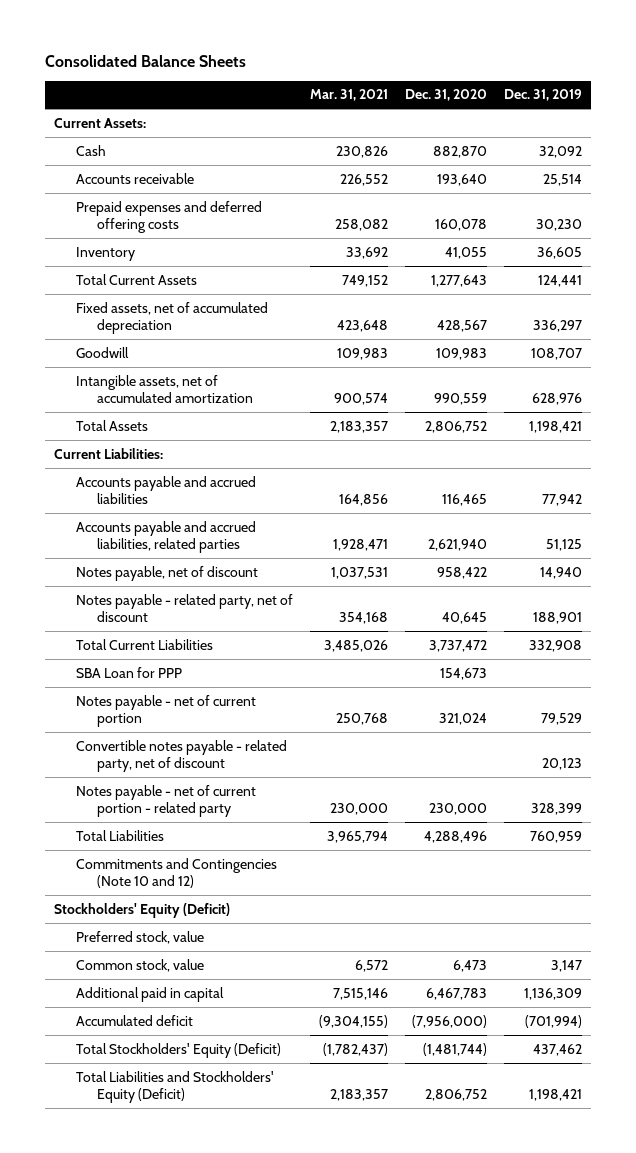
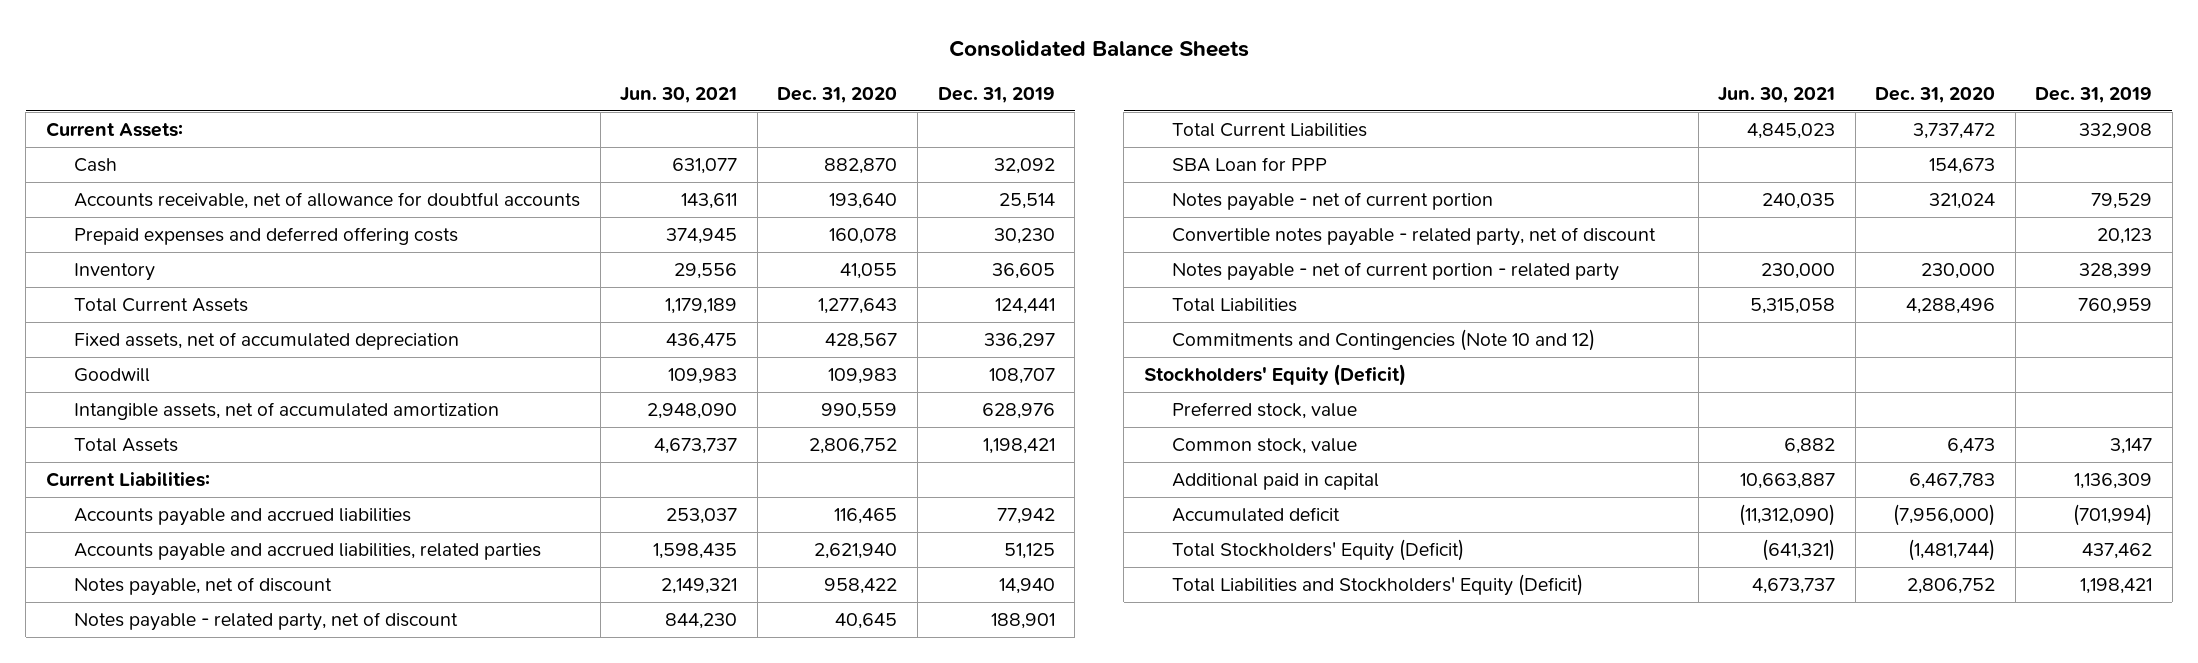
[309,89,388,102] Mar. 31, 2021 -> none
none -> [620,87,738,104] Jun. 30, 2021
[75,172,194,184] Accounts receivable -> [74,192,581,210] Accounts receivable, net of allowance for doubtful accounts

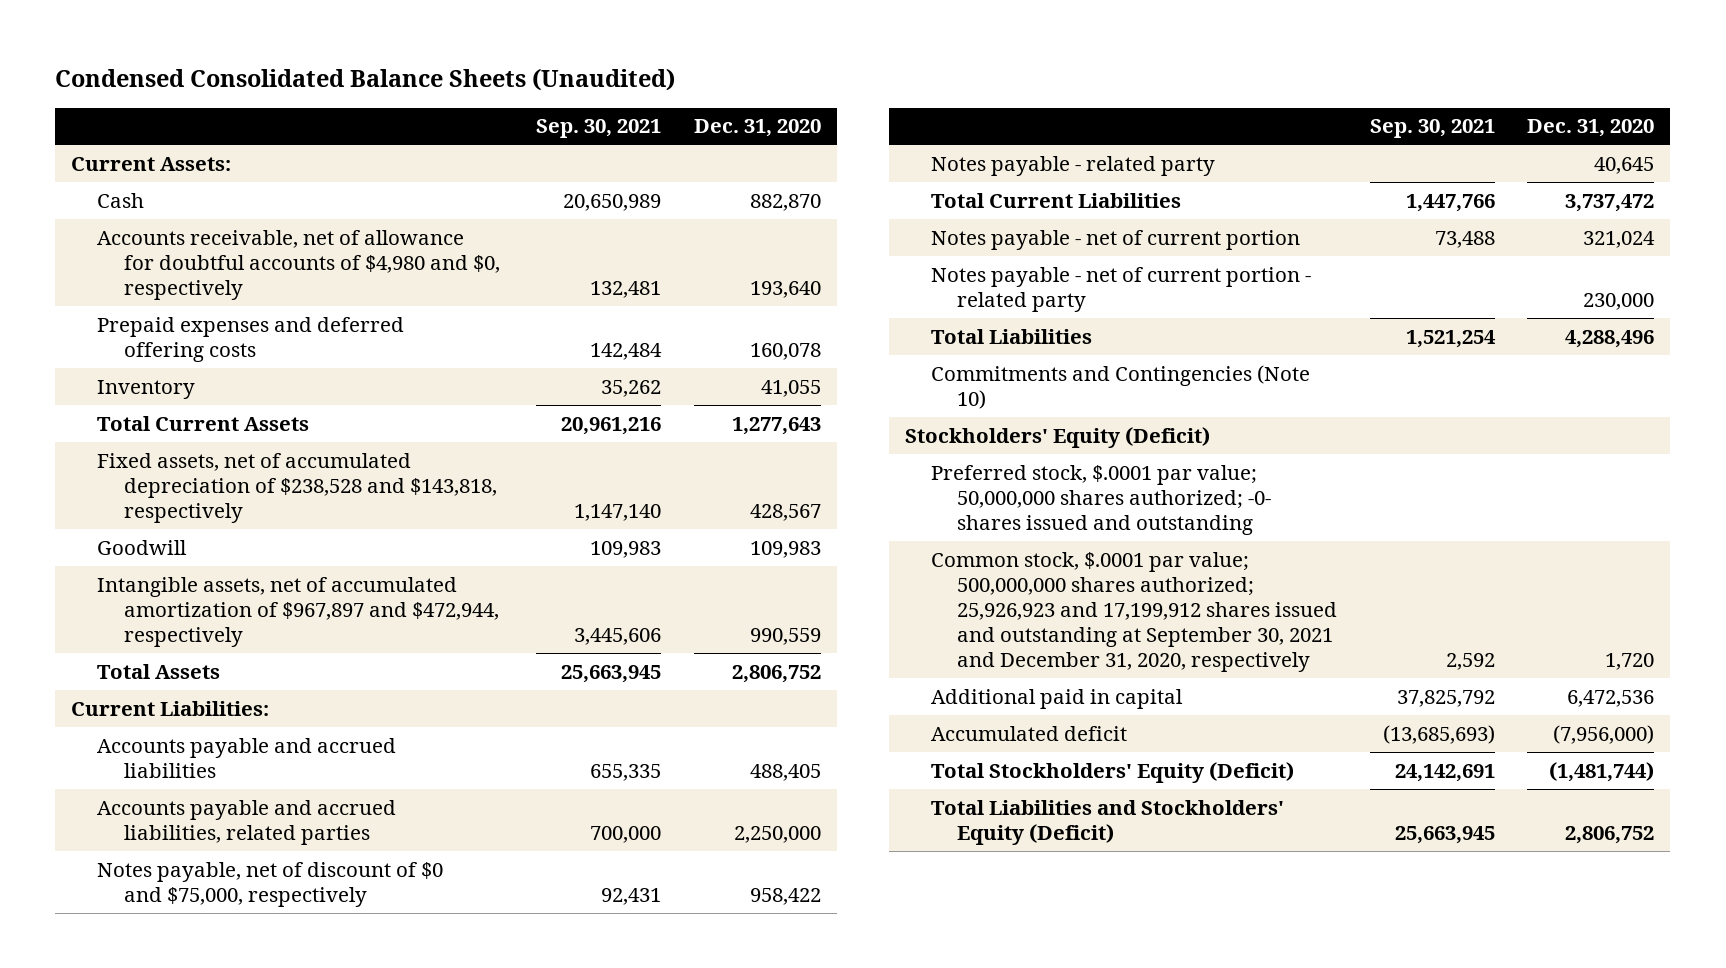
[949,40,1250,58] Consolidated Balance Sheets -> [55,67,676,91] Condensed Consolidated Balance Sheets (Unaudited)
[620,87,738,104] Jun. 30, 2021 -> none
[937,87,1055,104] Dec. 31, 2019 -> none
none -> [536,119,662,139] Sep. 30, 2021
[74,192,581,210] Accounts receivable, net of allowance for doubtful accounts -> [97,229,500,300] Accounts receivable, net of allowance for doubtful accounts of $4,980 and $0, respectively
[74,332,460,351] Fixed assets, net of accumulated depreciation -> [97,452,497,523] Fixed assets, net of accumulated depreciation of $238,528 and $143,818, respectively
[74,402,500,421] Intangible assets, net of accumulated amortization -> [97,576,499,647] Intangible assets, net of accumulated amortization of $967,897 and $472,944, respectively
[834,508,898,525] 116,465 -> [749,763,821,781] 488,405
[814,543,898,560] 2,621,940 -> [733,825,821,843] 2,250,000
[74,577,333,597] Notes payable, net of discount -> [97,861,444,907] Notes payable, net of discount of $0 and $75,000, respectively
[74,612,459,632] Notes payable - related party, net of discount -> [930,155,1215,176] Notes payable - related party
[1172,157,1328,173] SBA Loan for PPP -> none
[1172,227,1657,247] Convertible notes payable - related party, net of discount -> none
[1172,329,1596,352] Commitments and Contingencies (Note 10 and 12) -> [930,364,1310,409] Commitments and Contingencies (Note 10)
[1172,438,1358,455] Common stock, value -> none
[1172,402,1358,420] Preferred stock, value -> [930,464,1272,535] Preferred stock, $.0001 par value; 50,000,000 shares authorized; -0- shares issued and outstanding
none -> [930,551,1338,672] Common stock, $.0001 par value; 500,000,000 shares authorized; 25,926,923 and 17,199,912 shares issued and outstanding at September 30, 2021 and December 31, 2020, respectively
[1909,473,1996,490] 6,467,783 -> [1567,689,1655,707] 6,472,536

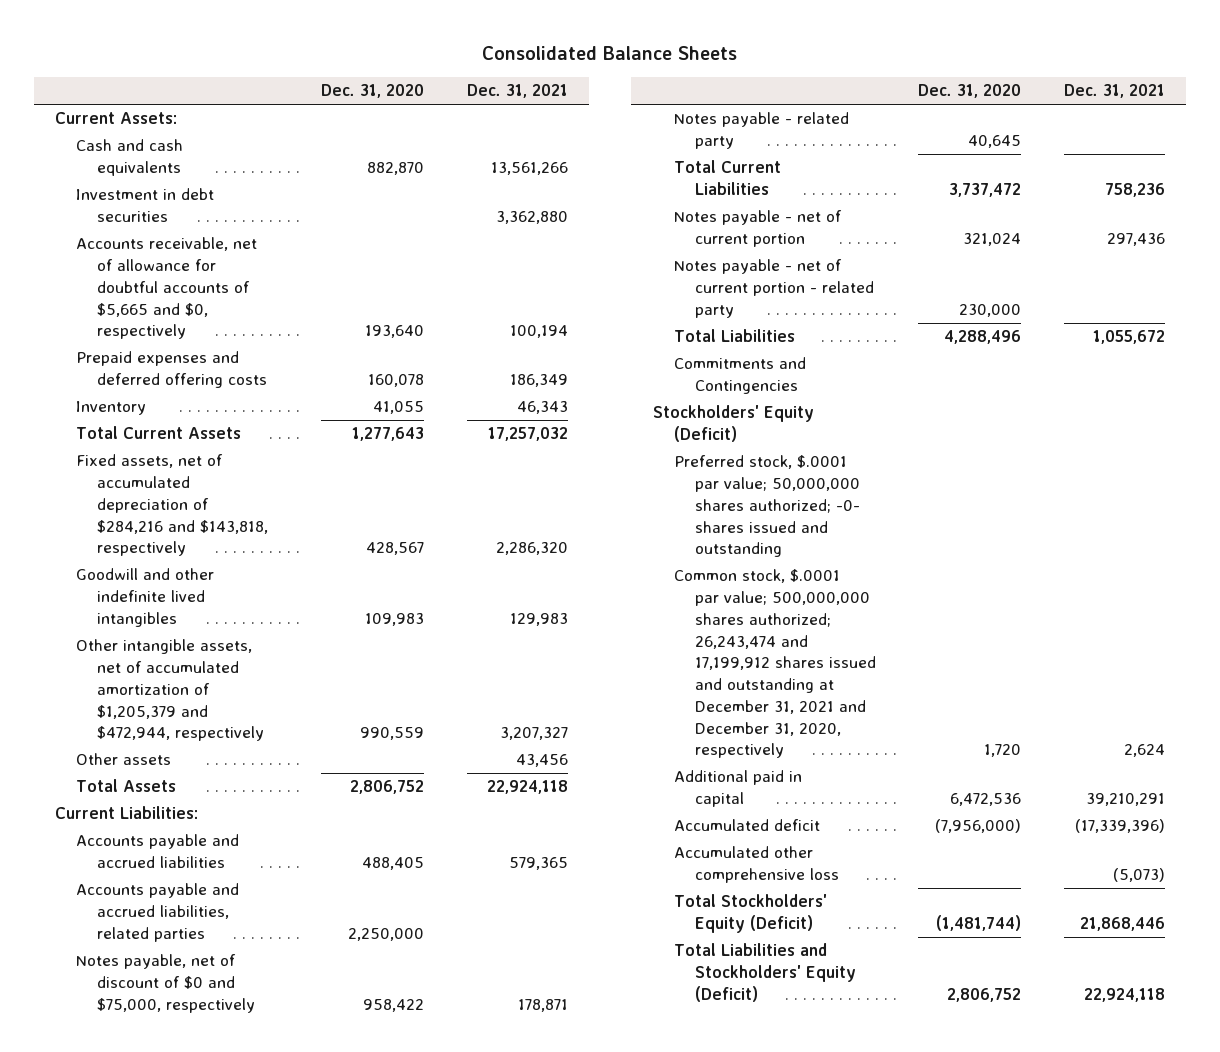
[55,67,676,91] Condensed Consolidated Balance Sheets (Unaudited) -> [482,45,738,60] Consolidated Balance Sheets
[536,119,662,139] Sep. 30, 2021 -> none
none -> [466,84,568,99] Dec. 31, 2021
[97,192,145,208] Cash -> [76,139,184,177] Cash and cash equivalents
none -> [76,188,215,223] Investment in debt securities
[97,229,500,300] Accounts receivable, net of allowance for doubtful accounts of $4,980 and $0, respectively -> [76,237,258,340] Accounts receivable, net of allowance for doubtful accounts of $5,665 and $0, respectively
[97,452,497,523] Fixed assets, net of accumulated depreciation of $238,528 and $143,818, respectively -> [76,454,269,557] Fixed assets, net of accumulated depreciation of $284,216 and $143,818, respectively
[97,539,188,555] Goodwill -> [76,568,215,627] Goodwill and other indefinite lived intangibles
[97,576,499,647] Intangible assets, net of accumulated amortization of $967,897 and $472,944, respectively -> [76,639,265,742] Other intangible assets, net of accumulated amortization of $1,205,379 and $472,944, respectively
none -> [76,753,172,766] Other assets
[930,364,1310,409] Commitments and Contingencies (Note 10) -> [673,357,806,395] Commitments and Contingencies
[930,551,1338,672] Common stock, $.0001 par value; 500,000,000 shares authorized; 25,926,923 and 17,199,912 shares issued and outstanding at September 30, 2021 and December 31, 2020, respectively -> [673,569,876,759] Common stock, $.0001 par value; 500,000,000 shares authorized; 26,243,474 and 17,199,912 shares issued and outstanding at December 31, 2021 and December 31, 2020, respectively
none -> [673,846,839,884] Accumulated other comprehensive loss

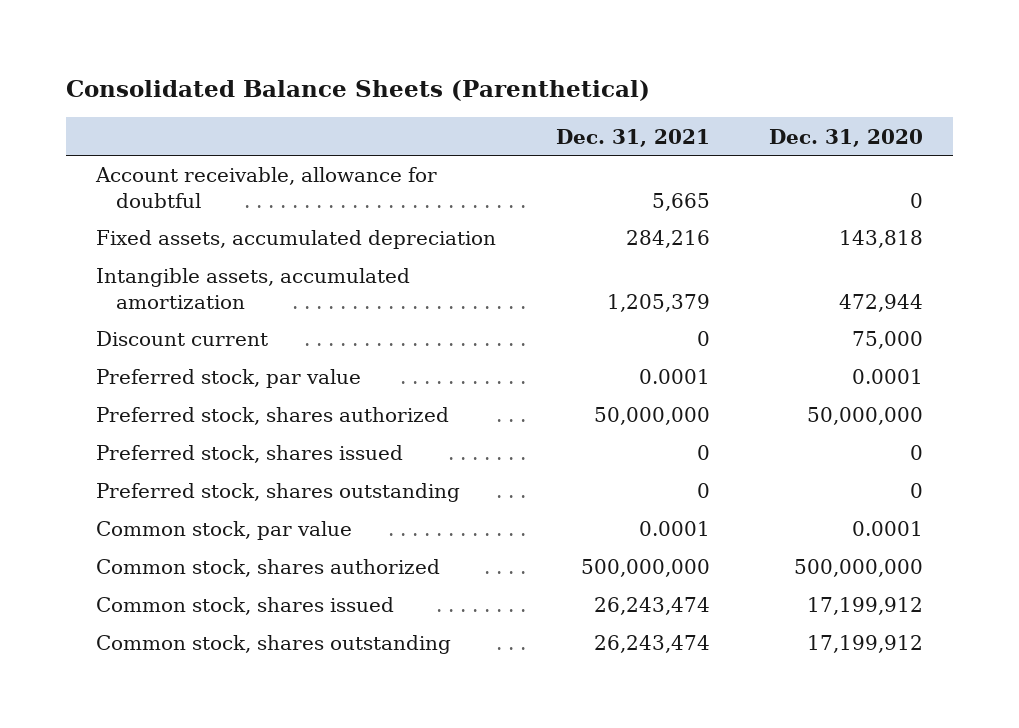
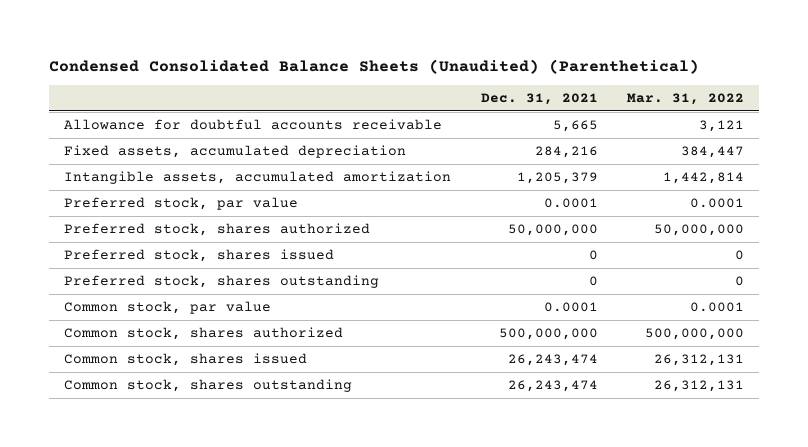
[66,80,651,102] Consolidated Balance Sheets (Parenthetical) -> [48,59,699,75] Condensed Consolidated Balance Sheets (Unaudited) (Parenthetical)
[769,128,924,147] Dec. 31, 2020 -> none
none -> [627,93,745,106] Mar. 31, 2022
[94,167,437,208] Account receivable, allowance for doubtful -> [63,118,442,130] Allowance for doubtful accounts receivable
[95,331,268,347] Discount current -> none

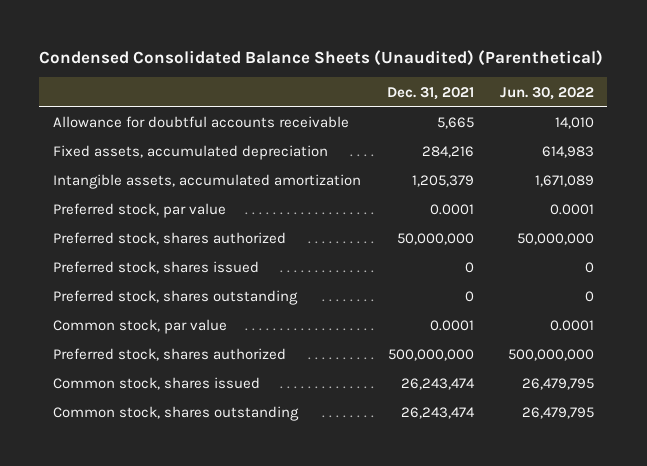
[627,93,745,106] Mar. 31, 2022 -> none
none -> [500,86,595,100] Jun. 30, 2022
[63,326,343,340] Common stock, shares authorized -> [52,348,286,362] Preferred stock, shares authorized

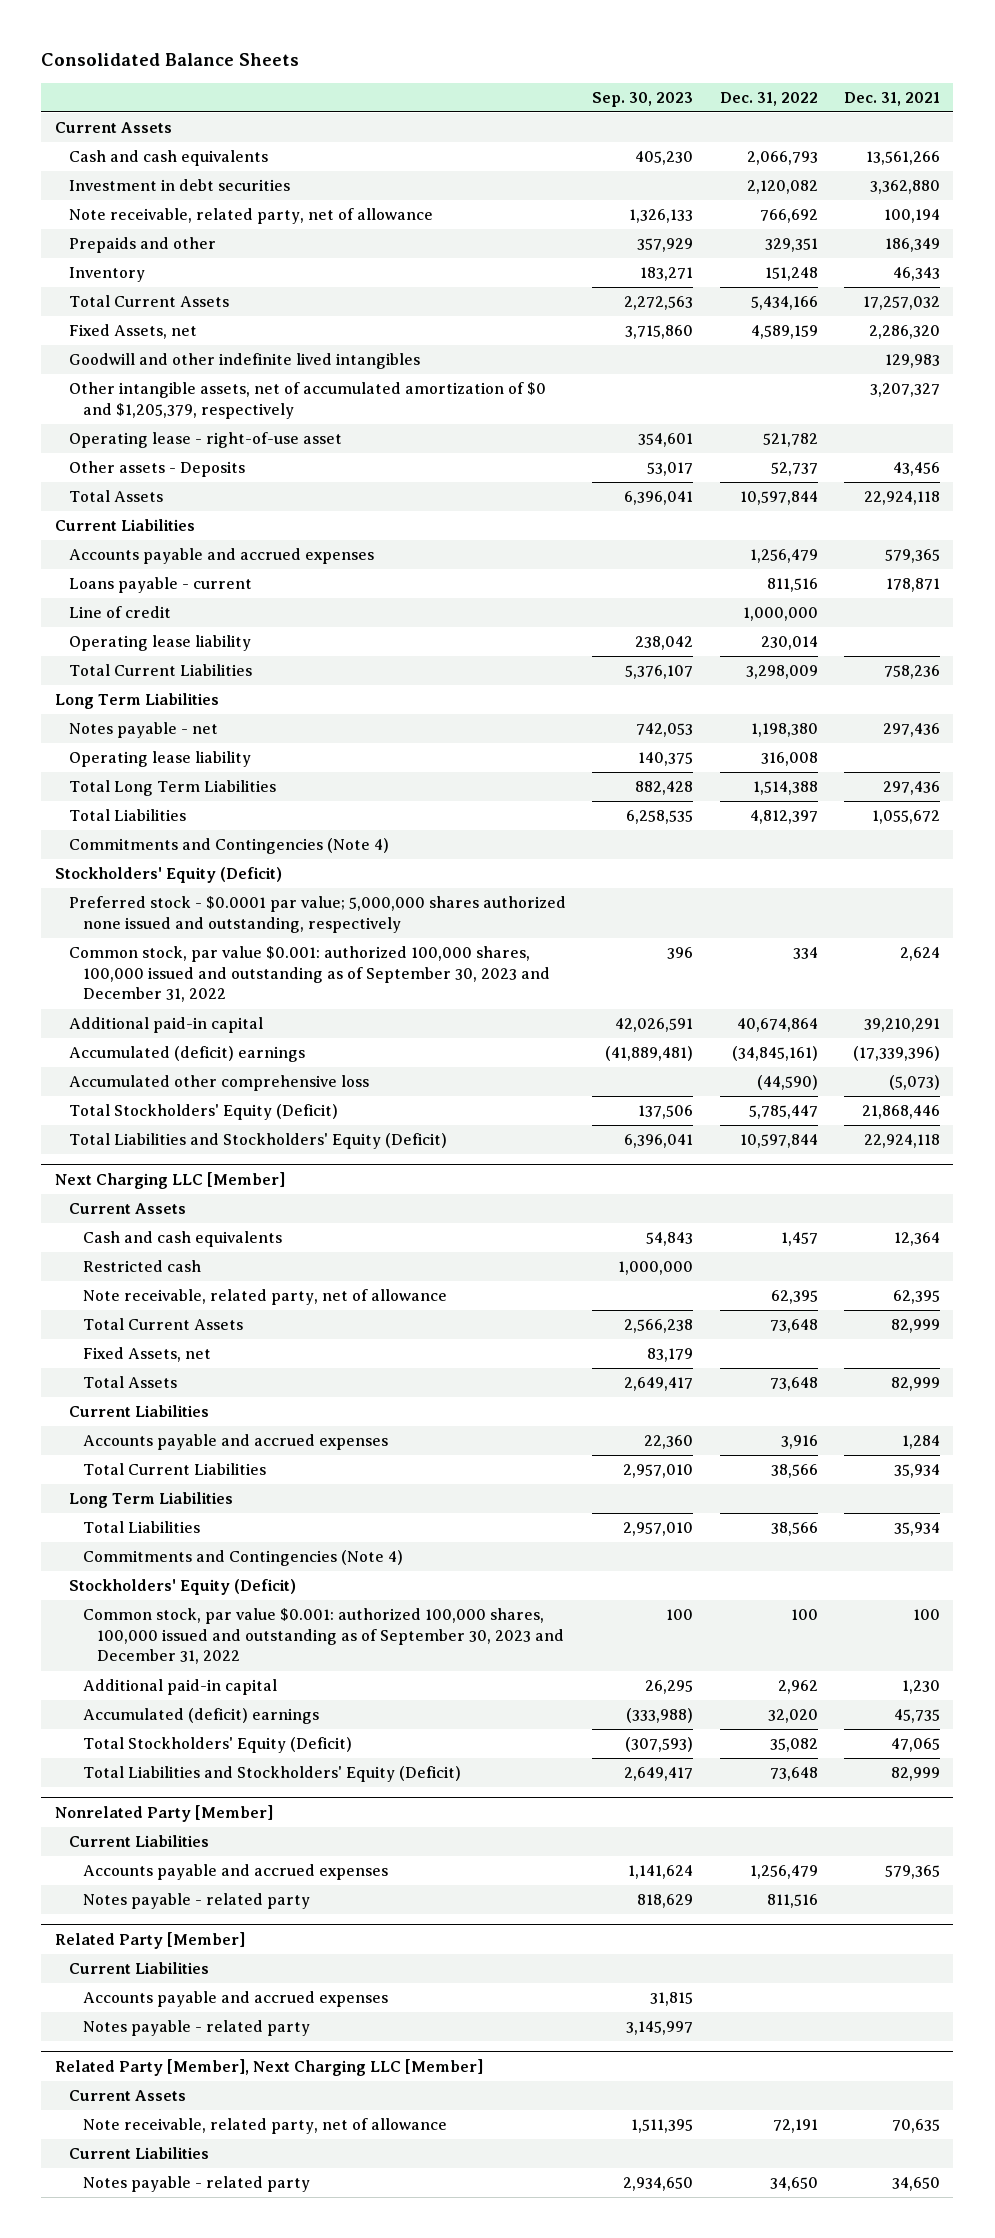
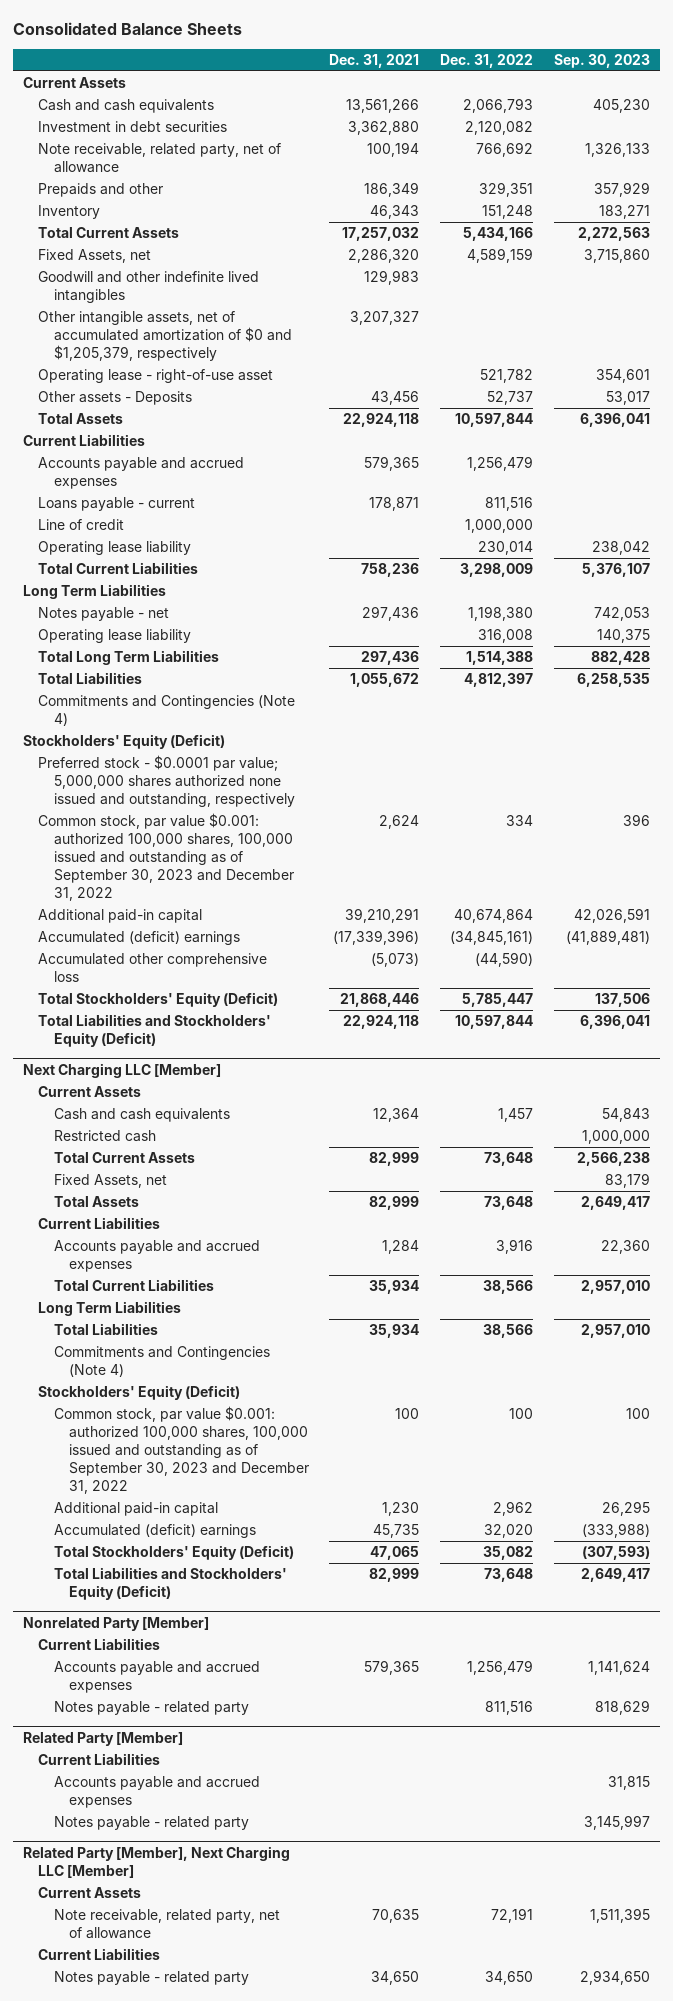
[82,1289,447,1306] Note receivable, related party, net of allowance -> none

